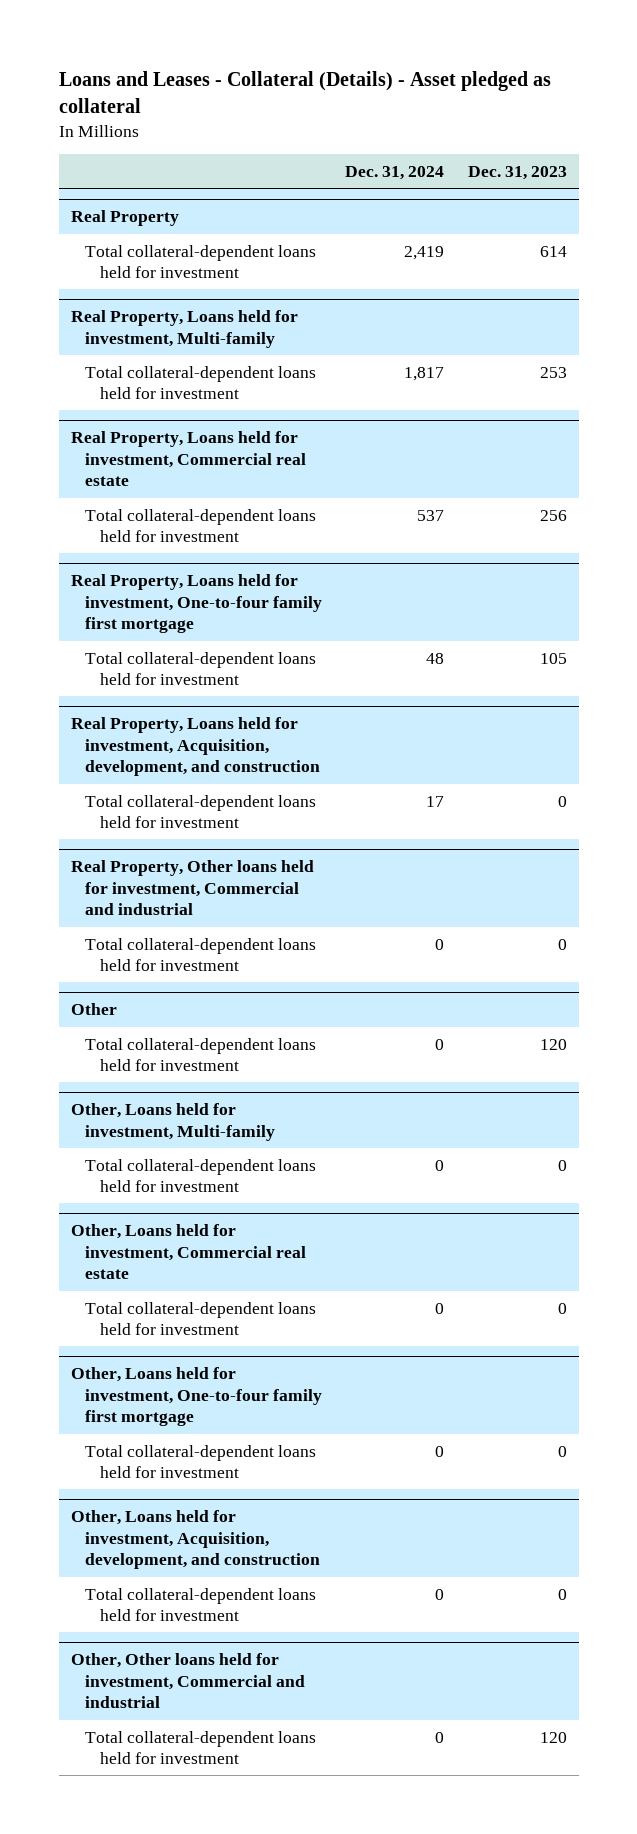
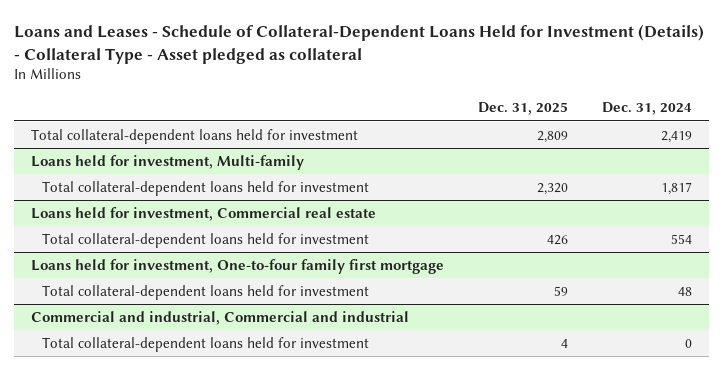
[58,70,551,114] Loans and Leases - Collateral (Details) - Asset pledged as collateral -> [13,23,704,64] Loans and Leases - Schedule of Collateral-Dependent Loans Held for Investment (Details) - Collateral Type - Asset pledged as collateral
[467,165,567,180] Dec. 31, 2023 -> none
none -> [477,102,568,116] Dec. 31, 2025
[70,210,179,227] Real Property -> none
[70,310,298,348] Real Property, Loans held for investment, Multi-family -> [30,154,304,170] Loans held for investment, Multi-family
[70,431,307,487] Real Property, Loans held for investment, Commercial real estate -> [30,206,376,221] Loans held for investment, Commercial real estate
[417,509,445,521] 537 -> [670,233,692,244] 554
[70,574,323,634] Real Property, Loans held for investment, One-to-four family first mortgage -> [30,258,444,274] Loans held for investment, One-to-four family first mortgage
[70,717,321,777] Real Property, Loans held for investment, Acquisition, development, and construction -> none
[85,794,317,829] Total collateral-dependent loans held for investment -> none
[70,860,314,916] Real Property, Other loans held for investment, Commercial and industrial -> none
[85,937,317,972] Total collateral-dependent loans held for investment -> none
[70,1003,117,1016] Other -> none
[85,1037,317,1072] Total collateral-dependent loans held for investment -> none
[70,1103,276,1141] Other, Loans held for investment, Multi-family -> none
[85,1158,317,1193] Total collateral-dependent loans held for investment -> none
[70,1224,307,1280] Other, Loans held for investment, Commercial real estate -> none
[85,1301,317,1336] Total collateral-dependent loans held for investment -> none
[70,1367,323,1427] Other, Loans held for investment, One-to-four family first mortgage -> none
[85,1444,317,1479] Total collateral-dependent loans held for investment -> none
[70,1510,321,1570] Other, Loans held for investment, Acquisition, development, and construction -> none
[85,1587,317,1622] Total collateral-dependent loans held for investment -> none
[70,1653,306,1709] Other, Other loans held for investment, Commercial and industrial -> none
none -> [30,310,409,325] Commercial and industrial, Commercial and industrial

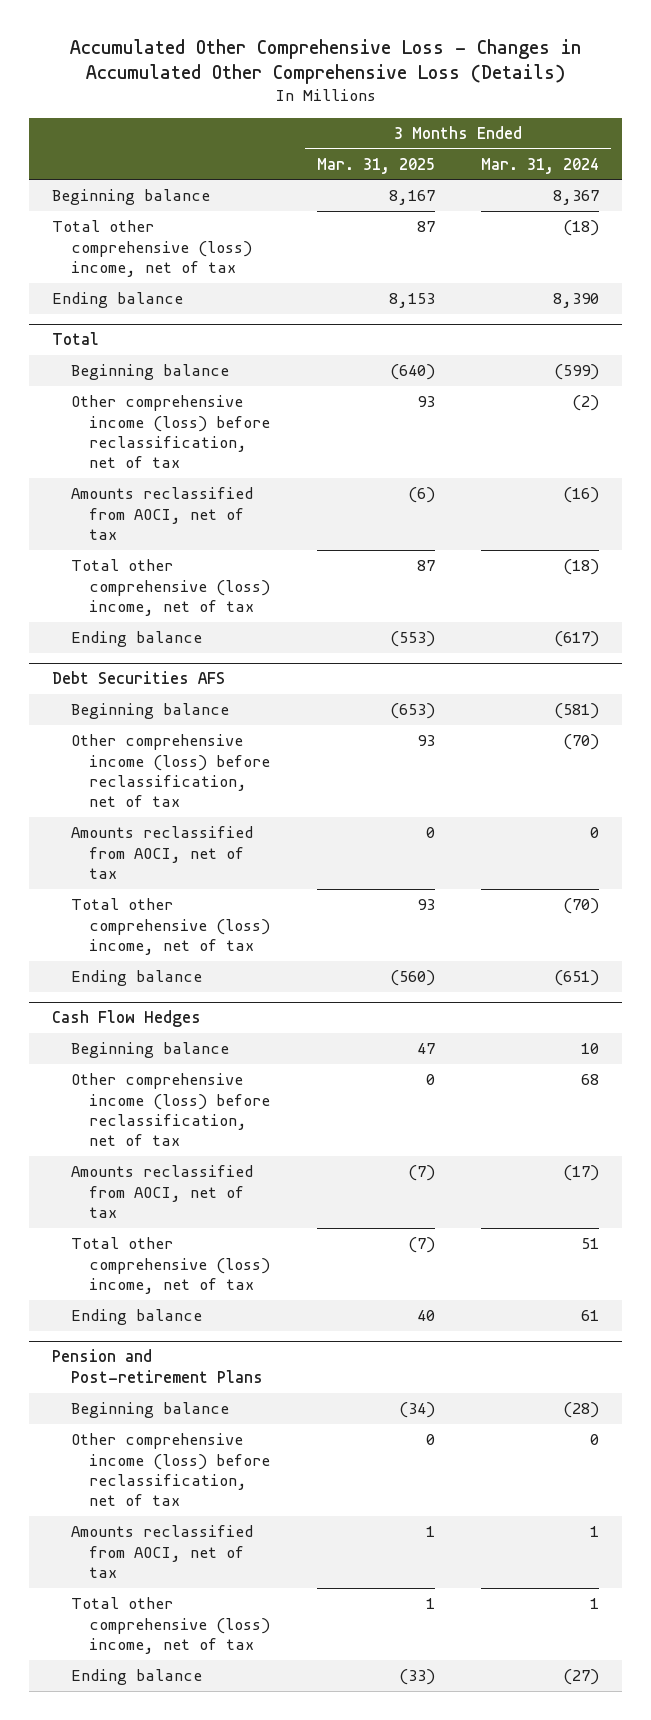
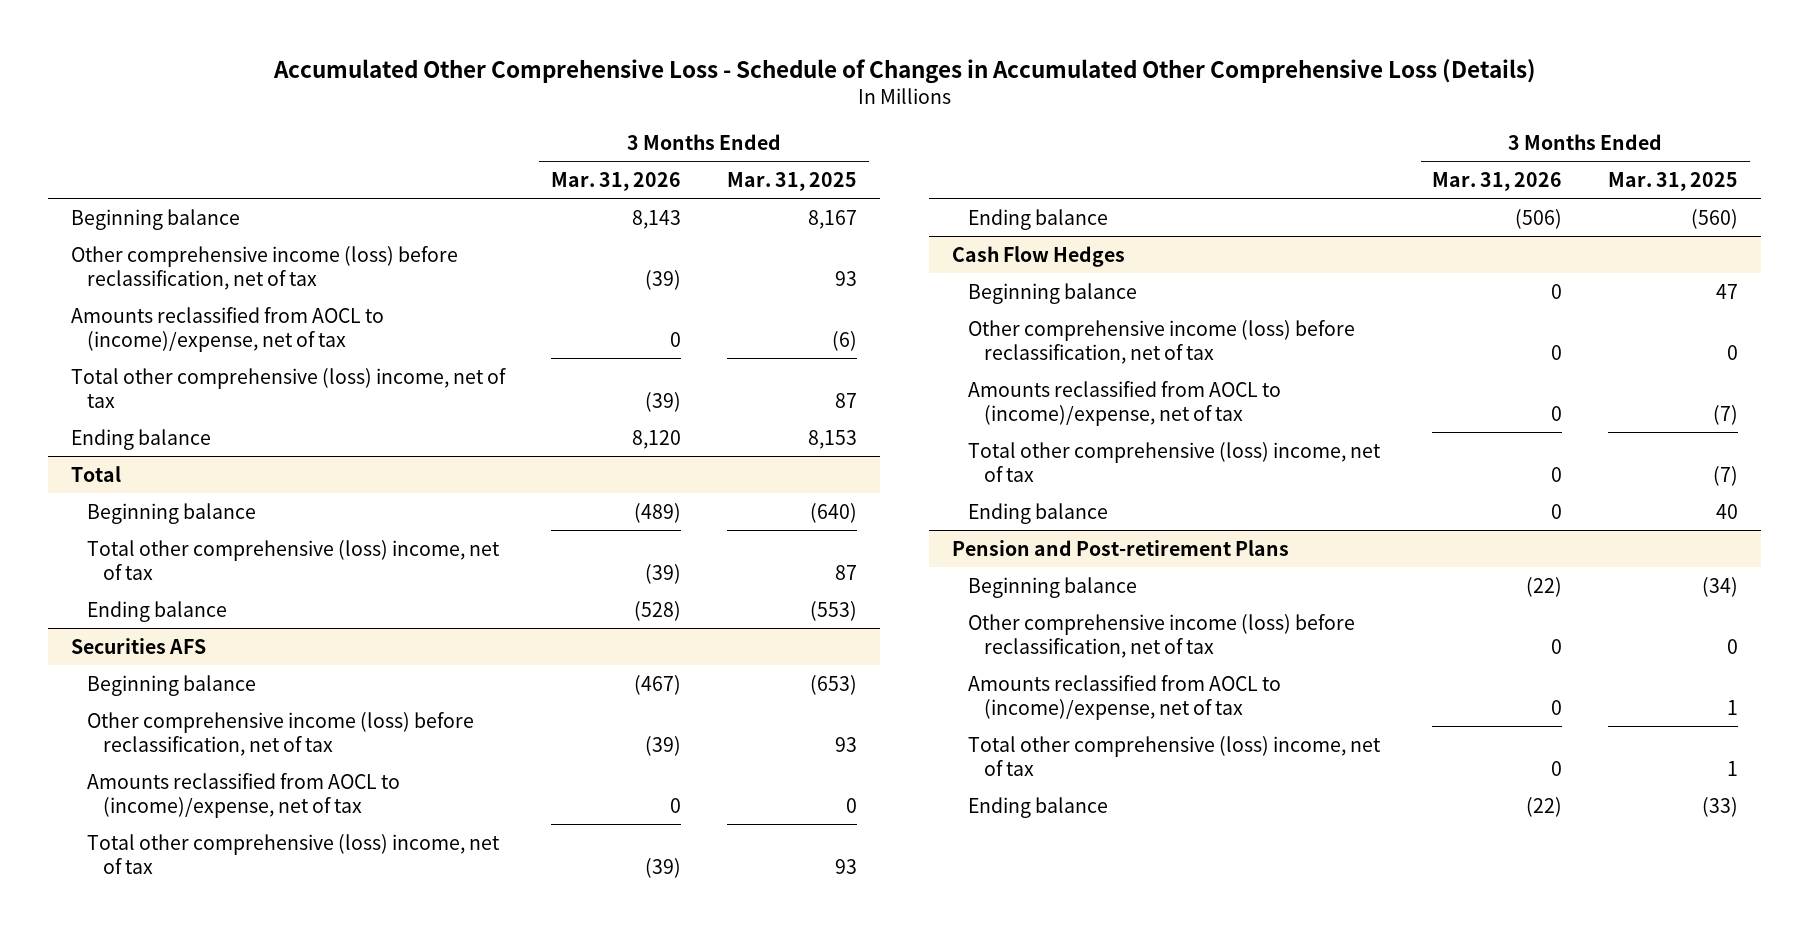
[69,39,581,85] Accumulated Other Comprehensive Loss - Changes in Accumulated Other Comprehensive Loss (Details) -> [272,59,1536,85] Accumulated Other Comprehensive Loss - Schedule of Changes in Accumulated Other Comprehensive Loss (Details)
[481,157,600,174] Mar. 31, 2024 -> none
none -> [550,171,681,191] Mar. 31, 2026
none -> [70,245,458,290] Other comprehensive income (loss) before reclassification, net of tax
none -> [70,306,384,352] Amounts reclassified from AOCL to (income)/expense, net of tax
[70,395,271,469] Other comprehensive income (loss) before reclassification, net of tax -> none
[70,487,253,540] Amounts reclassified from AOCI, net of tax -> none
[51,671,225,685] Debt Securities AFS -> [70,637,206,654] Securities AFS
[70,826,253,879] Amounts reclassified from AOCI, net of tax -> [86,772,400,818] Amounts reclassified from AOCL to (income)/expense, net of tax
[70,1165,253,1218] Amounts reclassified from AOCI, net of tax -> [968,380,1282,426] Amounts reclassified from AOCL to (income)/expense, net of tax
[70,1525,253,1578] Amounts reclassified from AOCI, net of tax -> [968,674,1282,720] Amounts reclassified from AOCL to (income)/expense, net of tax

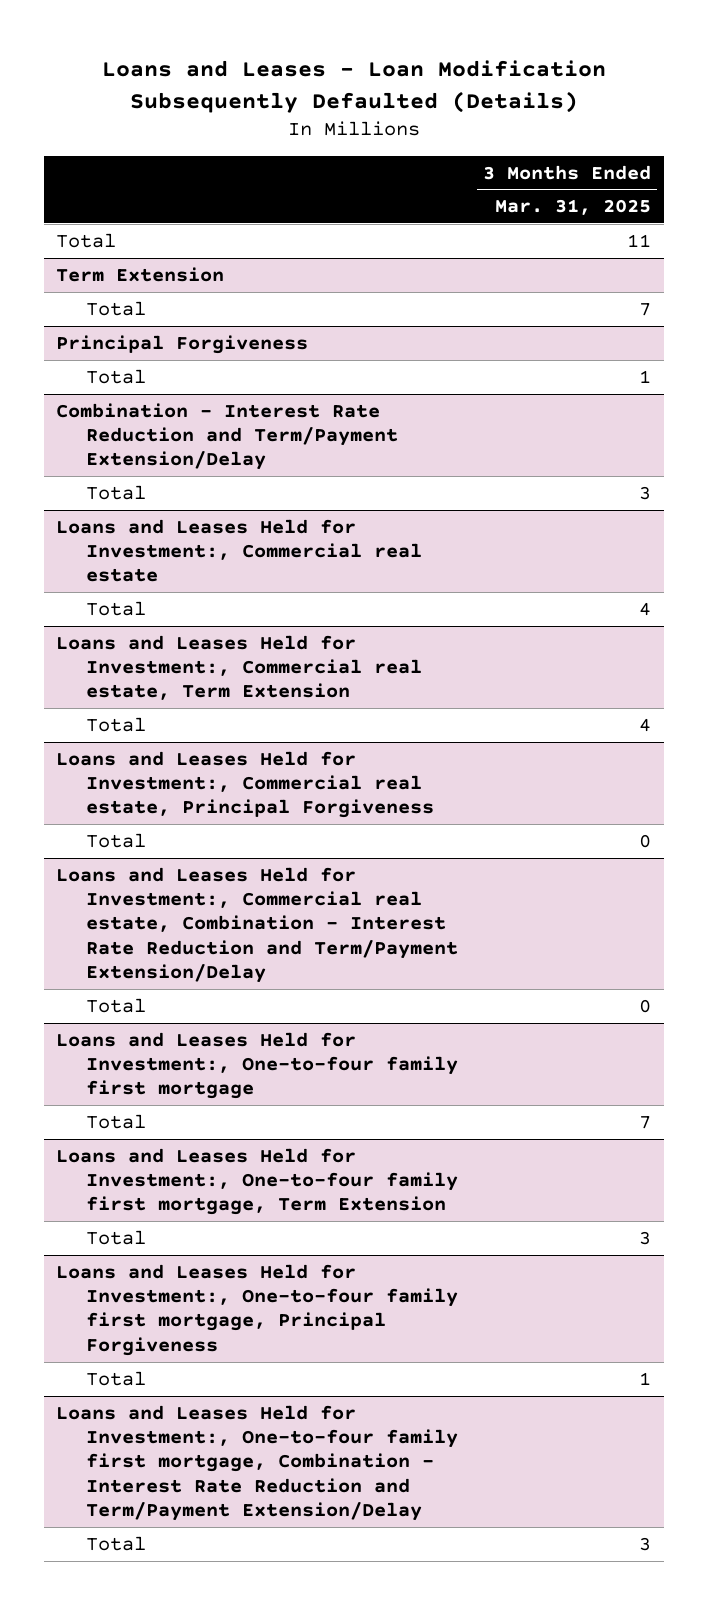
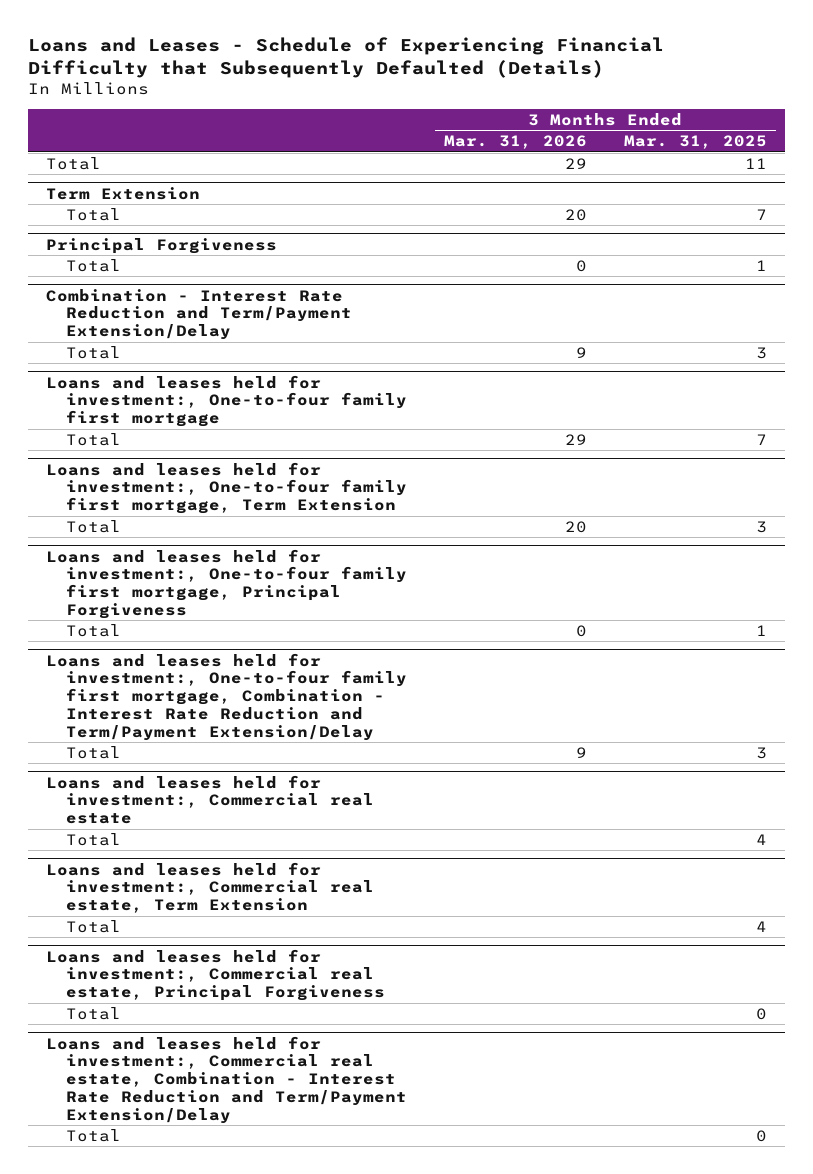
[101,59,606,113] Loans and Leases - Loan Modification Subsequently Defaulted (Details) -> [27,36,664,78] Loans and Leases - Schedule of Experiencing Financial Difficulty that Subsequently Defaulted (Details)
none -> [443,135,587,150] Mar. 31, 2026
[56,518,422,583] Loans and Leases Held for Investment:, Commercial real estate -> none
[85,600,146,616] Total -> none
[56,634,422,701] Loans and Leases Held for Investment:, Commercial real estate, Term Extension -> none
[85,716,146,732] Total -> none
[56,750,434,819] Loans and Leases Held for Investment:, Commercial real estate, Principal Forgiveness -> none
[85,832,146,848] Total -> none
[56,866,458,984] Loans and Leases Held for Investment:, Commercial real estate, Combination - Interest Rate Reduction and Term/Payment Extension/Delay -> none
[85,997,146,1013] Total -> none
[56,1031,458,1100] Loans and Leases Held for Investment:, One-to-four family first mortgage -> [45,374,408,428] Loans and leases held for investment:, One-to-four family first mortgage
[56,1147,458,1216] Loans and Leases Held for Investment:, One-to-four family first mortgage, Term Extension -> [45,461,408,515] Loans and leases held for investment:, One-to-four family first mortgage, Term Extension
[56,1263,458,1356] Loans and Leases Held for Investment:, One-to-four family first mortgage, Principal Forgiveness -> [45,548,408,619] Loans and leases held for investment:, One-to-four family first mortgage, Principal Forgiveness
[56,1404,458,1522] Loans and Leases Held for Investment:, One-to-four family first mortgage, Combination - Interest Rate Reduction and Term/Payment Extension/Delay -> [45,652,408,741] Loans and leases held for investment:, One-to-four family first mortgage, Combination - Interest Rate Reduction and Term/Payment Extension/Delay
none -> [45,774,375,825] Loans and leases held for investment:, Commercial real estate
none -> [66,832,122,846] Total
none -> [45,861,375,914] Loans and leases held for investment:, Commercial real estate, Term Extension
none -> [66,919,122,933] Total
none -> [45,948,386,1002] Loans and leases held for investment:, Commercial real estate, Principal Forgiveness
none -> [66,1006,122,1020] Total
none -> [45,1035,408,1124] Loans and leases held for investment:, Commercial real estate, Combination - Interest Rate Reduction and Term/Payment Extension/Delay
none -> [66,1128,122,1142] Total

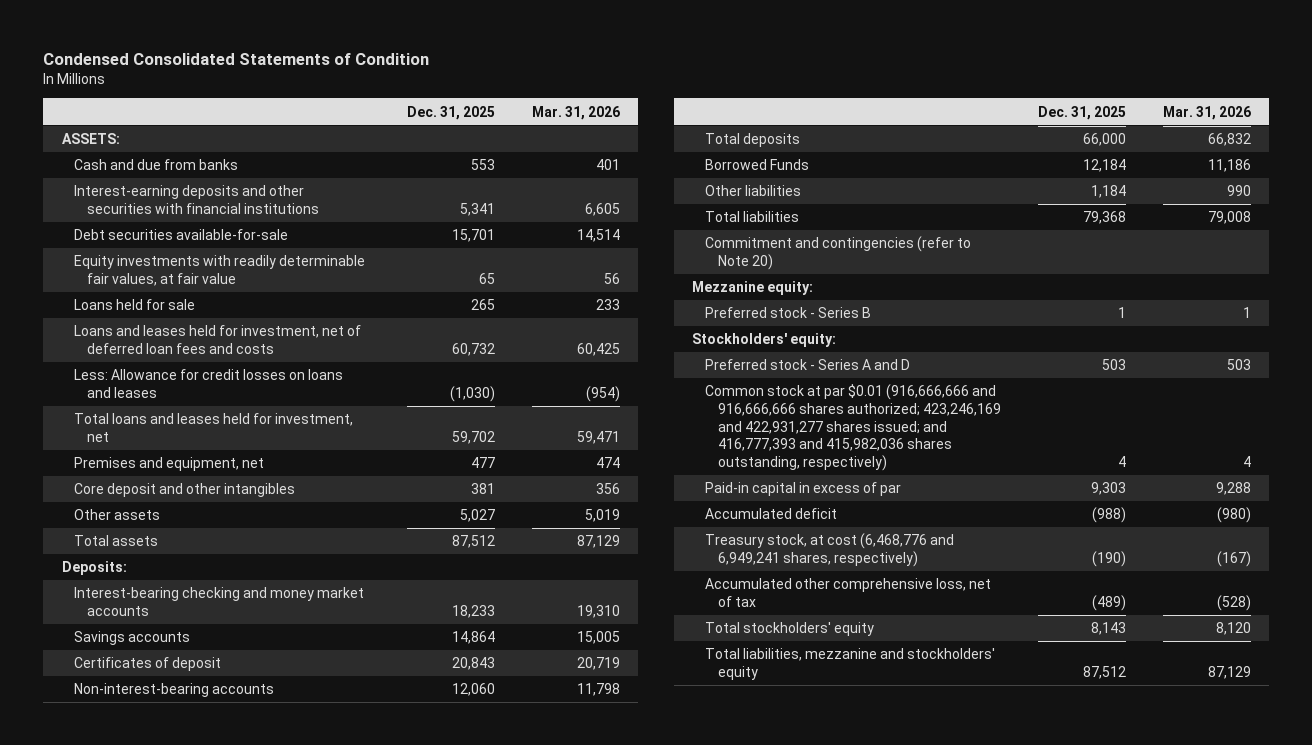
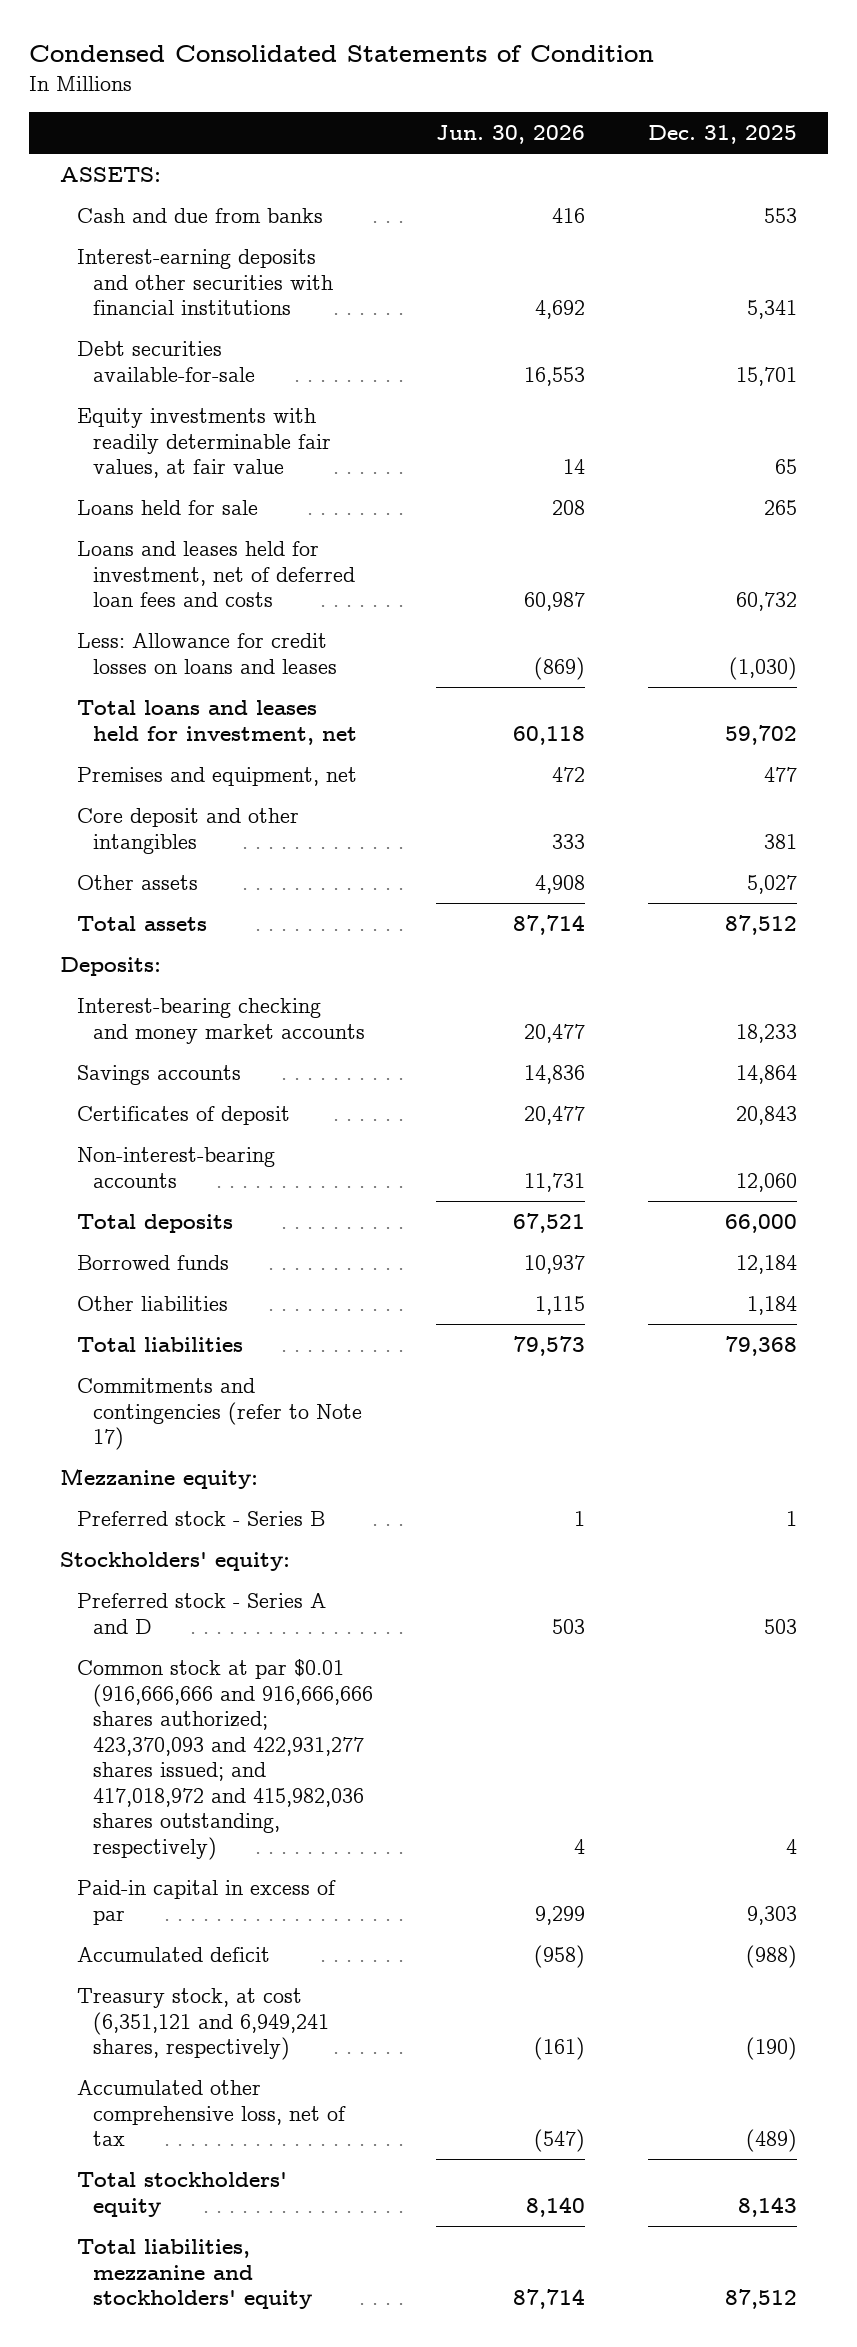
[532,105,621,120] Mar. 31, 2026 -> none
none -> [435,125,585,145] Jun. 30, 2026
[705,159,810,171] Borrowed Funds -> [76,1254,229,1270] Borrowed funds
[705,236,972,270] Commitment and contingencies (refer to Note 20) -> [76,1377,363,1451] Commitments and contingencies (refer to Note 17)
[705,384,1002,471] Common stock at par $0.01 (916,666,666 and 916,666,666 shares authorized; 423,246,169 and 422,931,277 shares issued; and 416,777,393 and 415,982,036 shares outstanding, respectively) -> [76,1658,374,1860] Common stock at par $0.01 (916,666,666 and 916,666,666 shares authorized; 423,370,093 and 422,931,277 shares issued; and 417,018,972 and 415,982,036 shares outstanding, respectively)
[705,533,955,567] Treasury stock, at cost (6,468,776 and 6,949,241 shares, respectively) -> [76,1987,330,2061] Treasury stock, at cost (6,351,121 and 6,949,241 shares, respectively)

